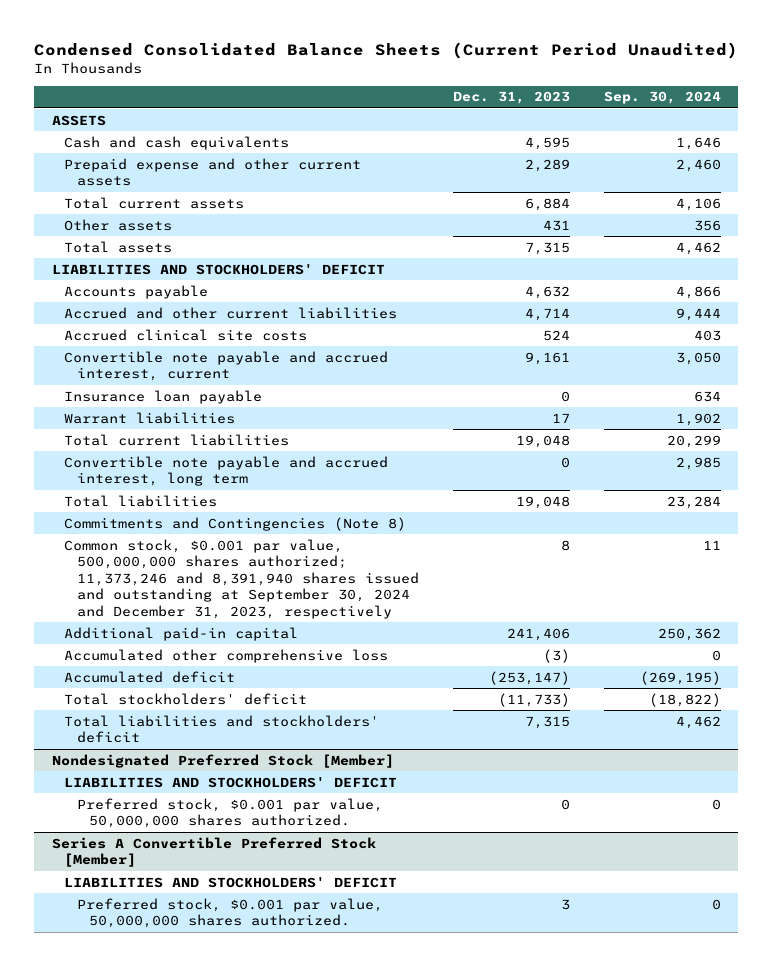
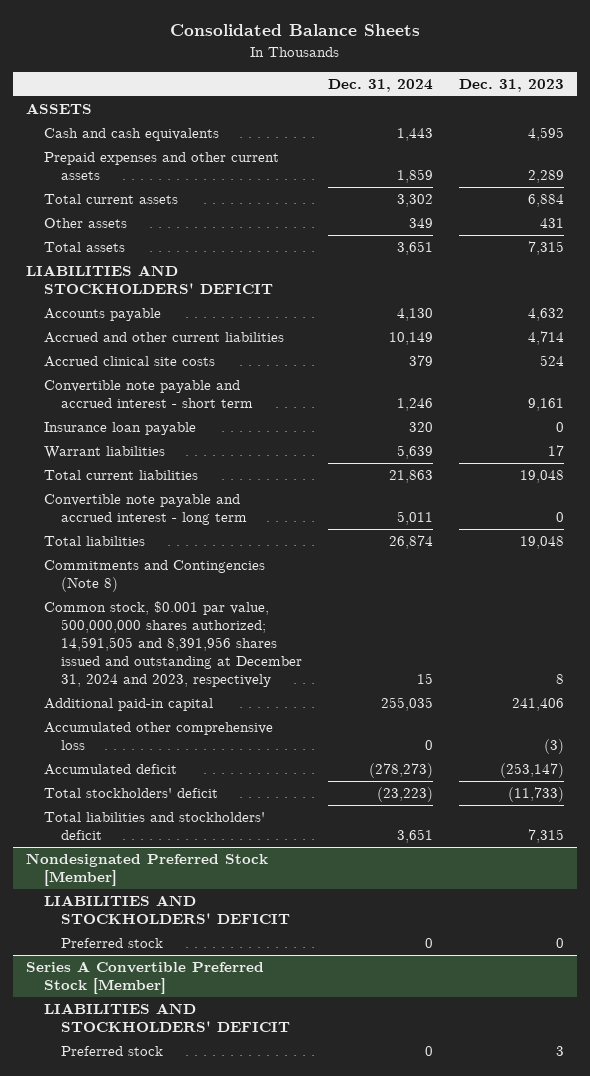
[34,41,739,59] Condensed Consolidated Balance Sheets (Current Period Unaudited) -> [170,24,421,37] Consolidated Balance Sheets
[604,91,722,105] Sep. 30, 2024 -> none
none -> [327,78,433,92] Dec. 31, 2024
[64,157,362,187] Prepaid expense and other current assets -> [43,152,279,181] Prepaid expenses and other current assets
[64,350,389,382] Convertible note payable and accrued interest, current -> [43,380,253,409] Convertible note payable and accrued interest - short term
[64,455,389,487] Convertible note payable and accrued interest, long term -> [43,494,247,526] Convertible note payable and accrued interest - long term
[64,538,419,619] Common stock, $0.001 par value, 500,000,000 shares authorized; 11,373,246 and 8,391,940 shares issued and outstanding at September 30, 2024 and December 31, 2023, respectively -> [43,601,302,688] Common stock, $0.001 par value, 500,000,000 shares authorized; 14,591,505 and 8,391,956 shares issued and outstanding at December 31, 2024 and 2023, respectively
[76,797,383,829] Preferred stock, $0.001 par value, 50,000,000 shares authorized. -> [60,938,163,949] Preferred stock
[76,897,383,929] Preferred stock, $0.001 par value, 50,000,000 shares authorized. -> [60,1046,163,1057] Preferred stock

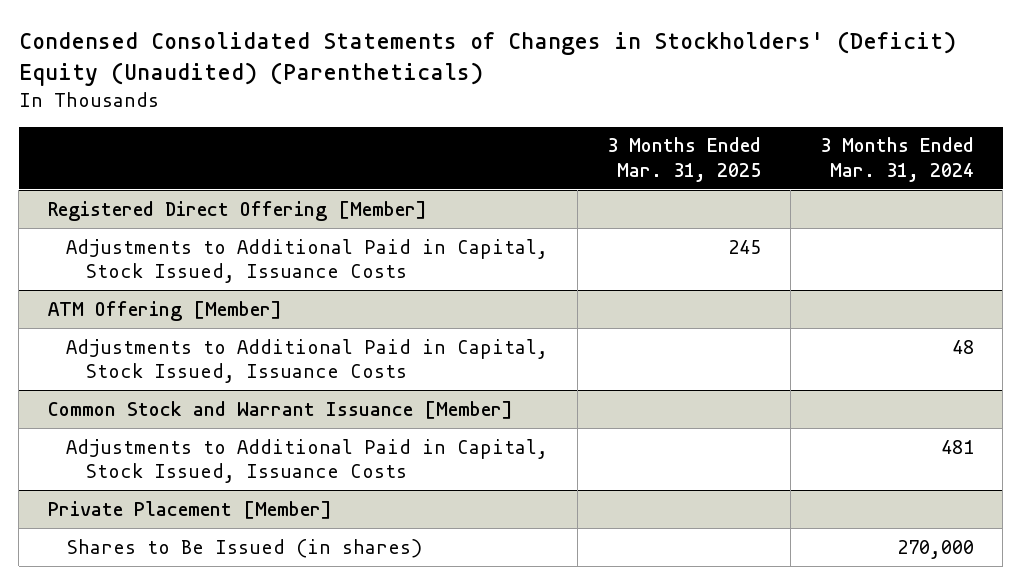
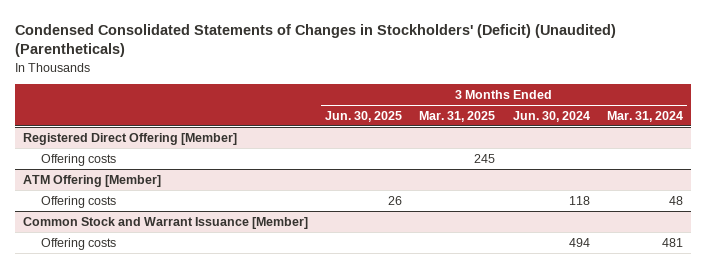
[18,31,956,87] Condensed Consolidated Statements of Changes in Stockholders' (Deficit) Equity (Unaudited) (Parentheticals) -> [14,23,616,58] Condensed Consolidated Statements of Changes in Stockholders' (Deficit) (Unaudited) (Parentheticals)
none -> [325,110,403,122] Jun. 30, 2025
none -> [512,110,590,122] Jun. 30, 2024
[66,238,549,284] Adjustments to Additional Paid in Capital, Stock Issued, Issuance Costs -> [40,153,116,166] Offering costs
[66,338,549,384] Adjustments to Additional Paid in Capital, Stock Issued, Issuance Costs -> [40,195,116,208] Offering costs
[48,500,333,519] Private Placement [Member] -> none
[66,538,423,558] Shares to Be Issued (in shares) -> none
[66,438,549,484] Adjustments to Additional Paid in Capital, Stock Issued, Issuance Costs -> [40,237,116,250] Offering costs

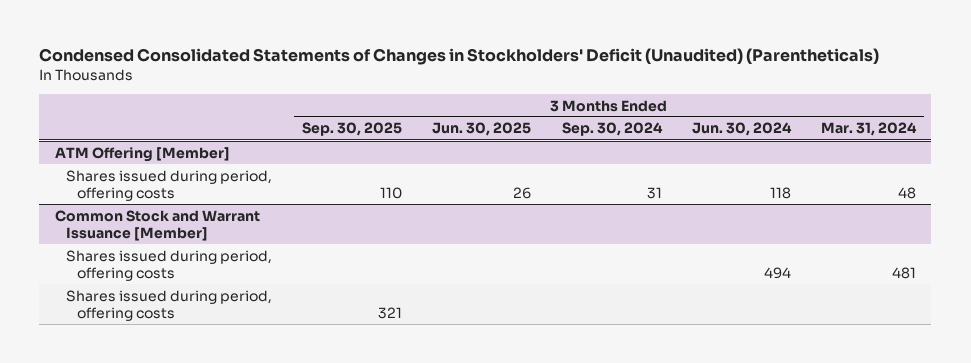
[14,23,616,58] Condensed Consolidated Statements of Changes in Stockholders' (Deficit) (Unaudited) (Parentheticals) -> [39,48,880,66] Condensed Consolidated Statements of Changes in Stockholders' Deficit (Unaudited) (Parentheticals)
[419,110,496,122] Mar. 31, 2025 -> none
none -> [302,122,403,137] Sep. 30, 2025
none -> [561,122,663,137] Sep. 30, 2024
[23,132,238,145] Registered Direct Offering [Member] -> none
[40,153,116,166] Offering costs -> none
[40,195,116,208] Offering costs -> [65,169,272,201] Shares issued during period, offering costs
[40,237,116,250] Offering costs -> [65,249,272,281] Shares issued during period, offering costs
none -> [65,289,272,321] Shares issued during period, offering costs

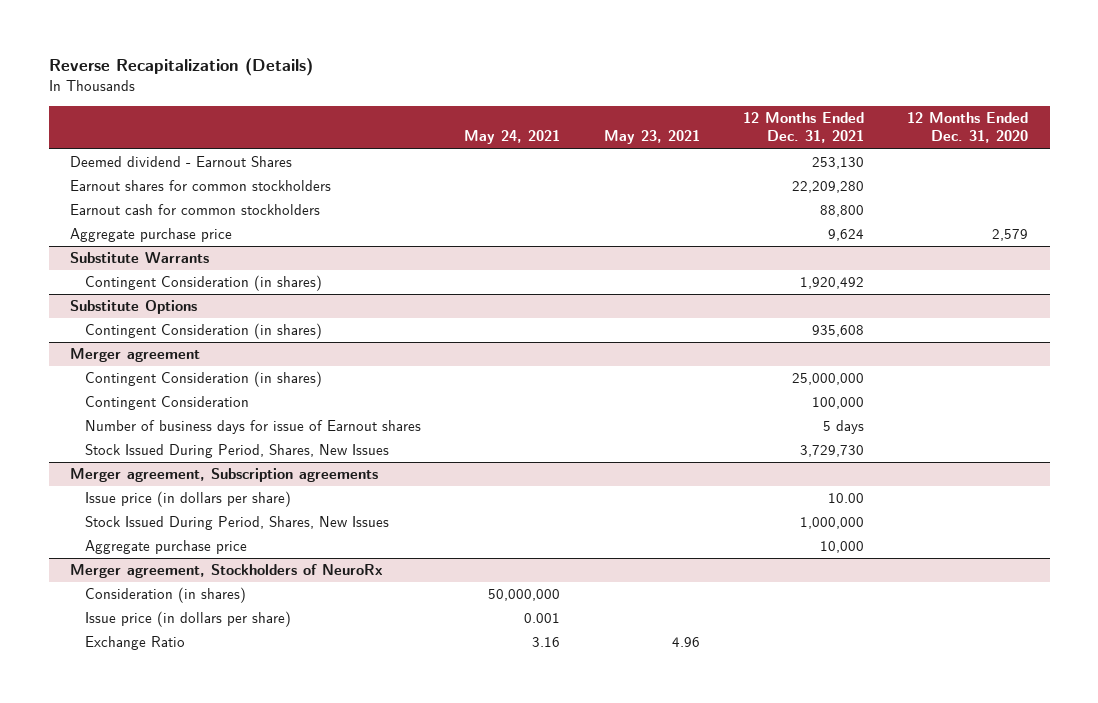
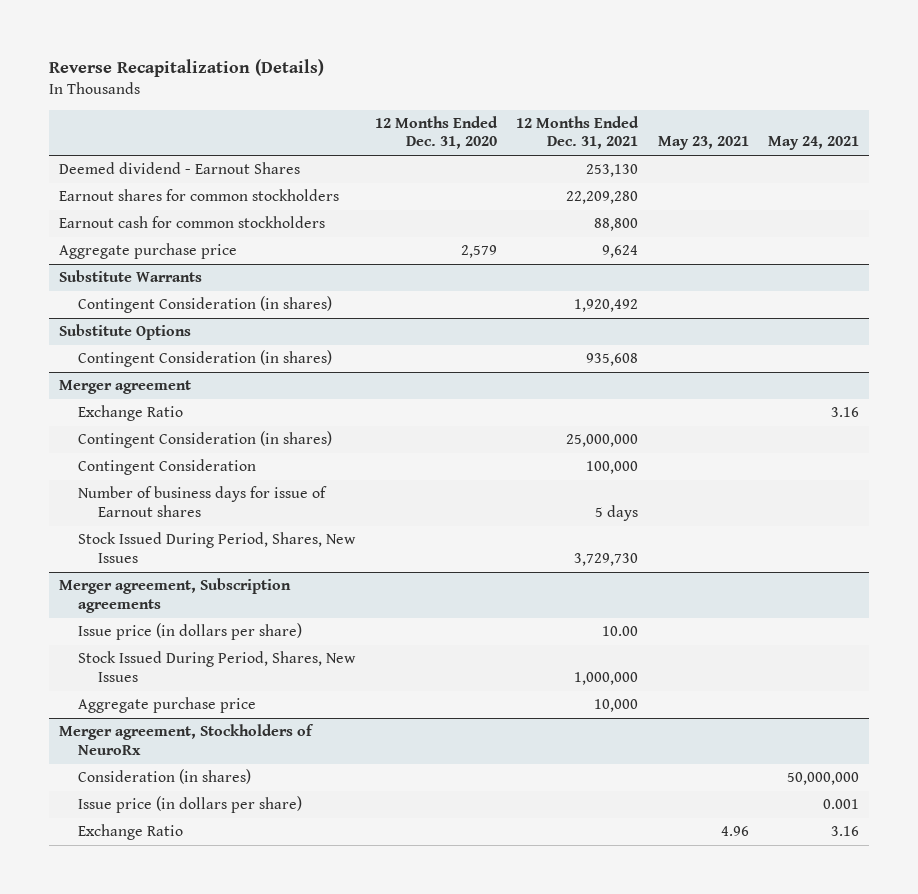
none -> [78,405,184,422] Exchange Ratio

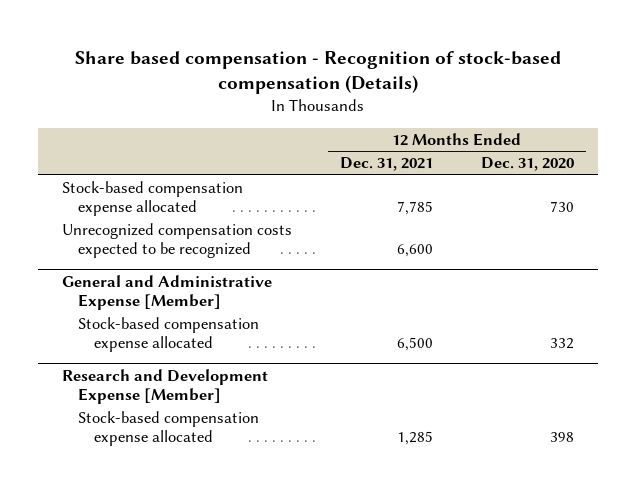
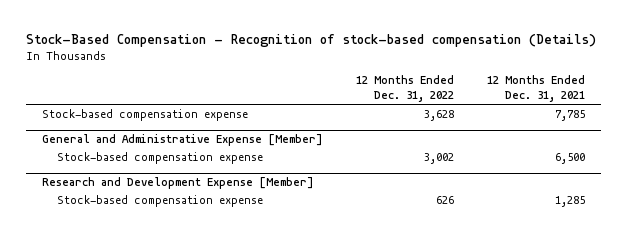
[74,50,561,95] Share based compensation - Recognition of stock-based compensation (Details) -> [25,34,596,48] Stock-Based Compensation - Recognition of stock-based compensation (Details)
[480,157,574,172] Dec. 31, 2020 -> none
none -> [355,75,454,103] 12 Months Ended Dec. 31, 2022
[61,223,292,259] Unrecognized compensation costs expected to be recognized -> none
[61,181,243,217] Stock-based compensation expense allocated -> [42,108,249,121] Stock-based compensation expense
[78,317,260,353] Stock-based compensation expense allocated -> [56,151,263,164] Stock-based compensation expense
[78,411,260,447] Stock-based compensation expense allocated -> [56,194,263,207] Stock-based compensation expense

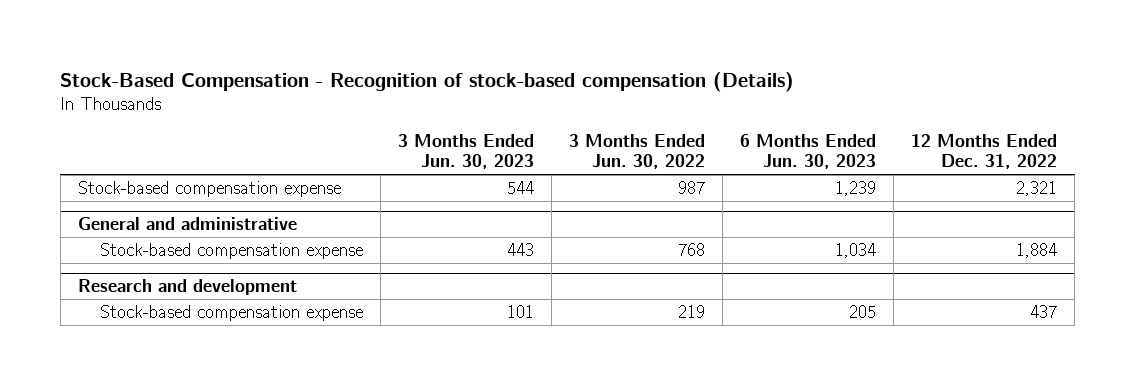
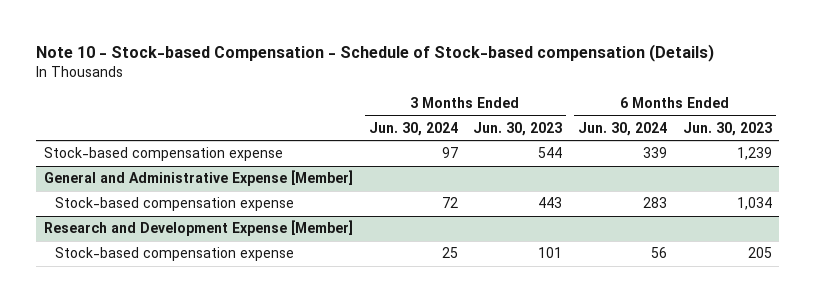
[60,72,795,93] Stock-Based Compensation - Recognition of stock-based compensation (Details) -> [36,43,715,62] Note 10 - Stock-based Compensation - Schedule of Stock-based compensation (Details)
[569,133,706,170] 3 Months Ended Jun. 30, 2022 -> none
[911,133,1058,170] 12 Months Ended Dec. 31, 2022 -> none
none -> [368,121,458,136] Jun. 30, 2024
none -> [577,121,667,136] Jun. 30, 2024
[77,217,297,231] General and administrative -> [43,170,353,187] General and Administrative Expense [Member]
[77,279,297,296] Research and development -> [43,220,353,237] Research and Development Expense [Member]

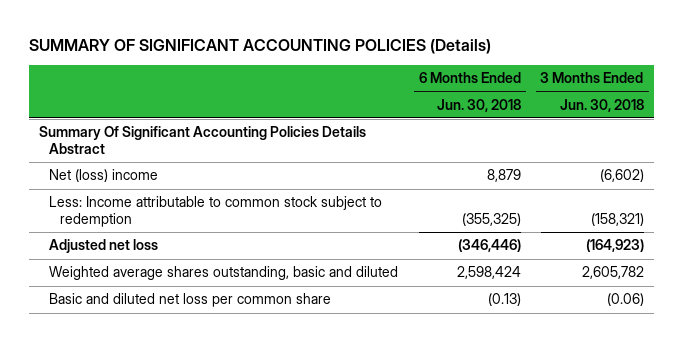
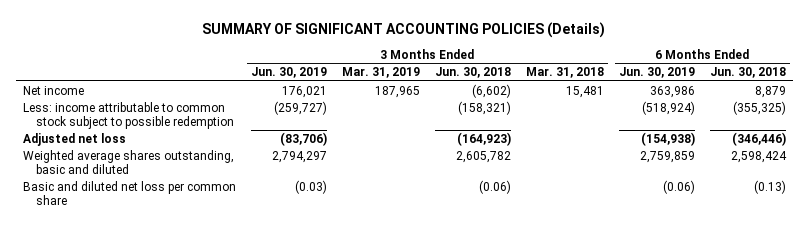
none -> [251,67,328,79] Jun. 30, 2019
none -> [342,67,421,79] Mar. 31, 2019
none -> [525,67,604,79] Mar. 31, 2018
none -> [618,67,695,79] Jun. 30, 2019
[38,126,366,154] Summary Of Significant Accounting Policies Details Abstract -> none
[49,169,159,183] Net (loss) income -> [23,85,85,95] Net income
[49,196,383,227] Less: Income attributable to common stock subject to redemption -> [23,101,235,129] Less: income attributable to common stock subject to possible redemption

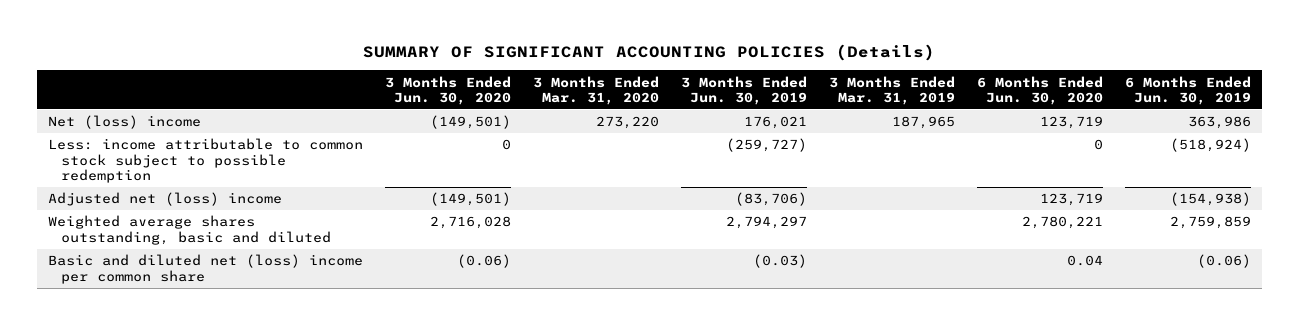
[434,67,511,79] Jun. 30, 2018 -> none
[525,67,604,79] Mar. 31, 2018 -> none
[709,67,786,79] Jun. 30, 2018 -> none
none -> [384,75,511,106] 3 Months Ended Jun. 30, 2020
none -> [532,75,659,106] 3 Months Ended Mar. 31, 2020
none -> [976,75,1103,106] 6 Months Ended Jun. 30, 2020
[23,85,85,95] Net income -> [47,115,201,130] Net (loss) income
[23,132,127,146] Adjusted net loss -> [47,192,282,207] Adjusted net (loss) income
[23,180,237,205] Basic and diluted net loss per common share -> [47,254,363,284] Basic and diluted net (loss) income per common share

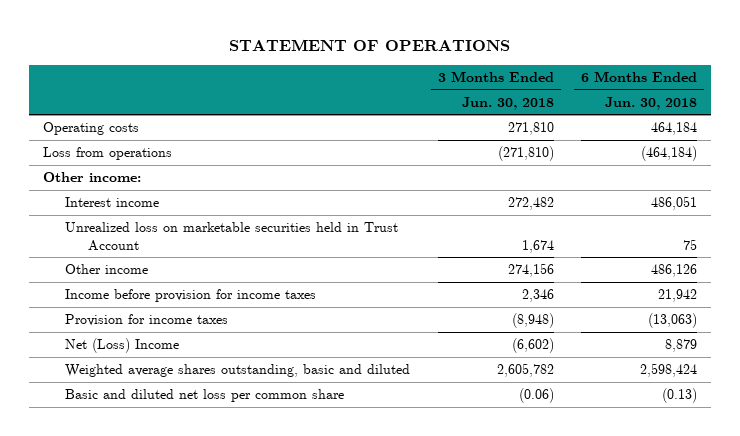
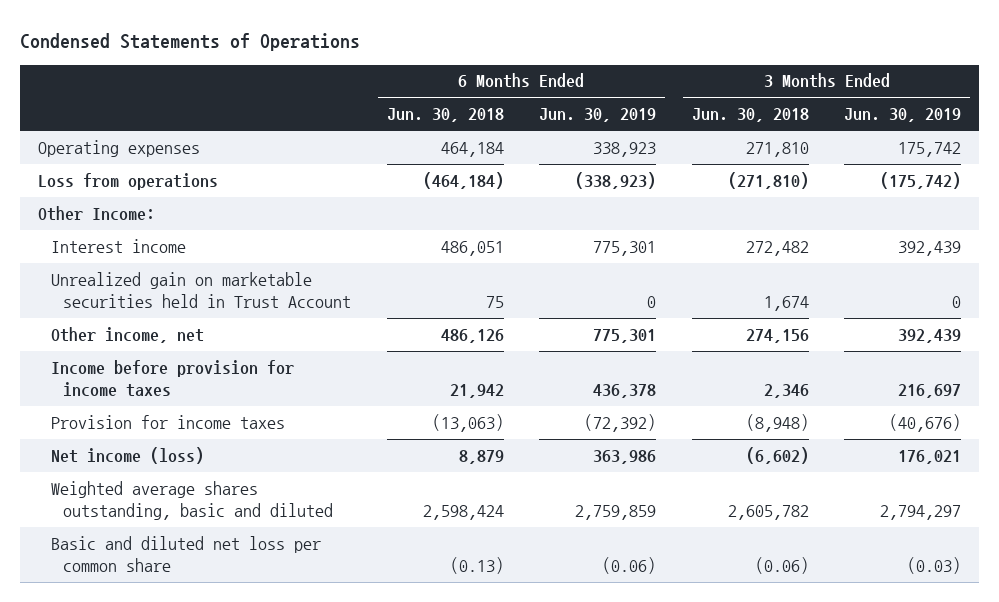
[228,38,510,51] STATEMENT OF OPERATIONS -> [20,33,361,52] Condensed Statements of Operations
none -> [539,108,657,123] Jun. 30, 2019
none -> [844,108,962,123] Jun. 30, 2019
[42,122,139,136] Operating costs -> [38,139,201,157] Operating expenses
[42,172,141,183] Other income: -> [38,205,156,221] Other Income:
[65,222,399,251] Unrealized loss on marketable securities held in Trust Account -> [50,271,351,308] Unrealized gain on marketable securities held in Trust Account
[65,264,149,275] Other income -> [50,326,204,343] Other income, net
[65,338,180,354] Net (Loss) Income -> [50,446,204,464] Net income (loss)

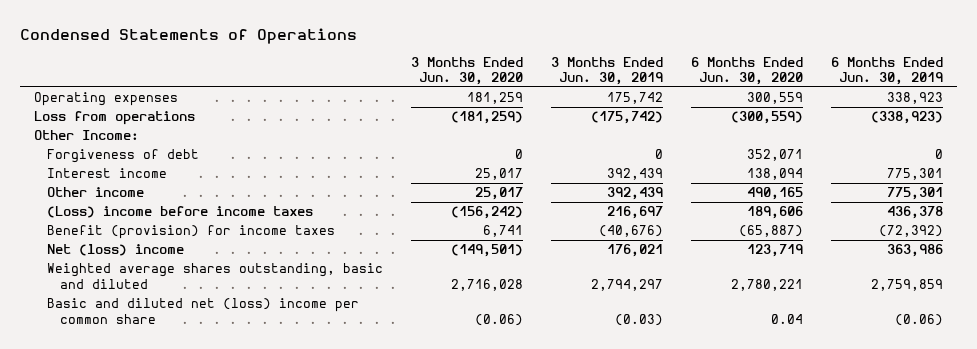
[386,108,504,123] Jun. 30, 2018 -> none
[691,108,809,123] Jun. 30, 2018 -> none
none -> [411,56,524,86] 3 Months Ended Jun. 30, 2020
none -> [691,56,804,86] 6 Months Ended Jun. 30, 2020
none -> [47,149,200,164] Forgiveness of debt
[50,271,351,308] Unrealized gain on marketable securities held in Trust Account -> none
[50,326,204,343] Other income, net -> [47,187,145,198] Other income
[50,359,294,397] Income before provision for income taxes -> [47,206,314,219] (Loss) income before income taxes
[50,414,285,429] Provision for income taxes -> [47,225,336,240] Benefit (provision) for income taxes
[50,446,204,464] Net income (loss) -> [47,244,185,257] Net (loss) income
[50,535,321,572] Basic and diluted net loss per common share -> [47,298,360,324] Basic and diluted net (loss) income per common share

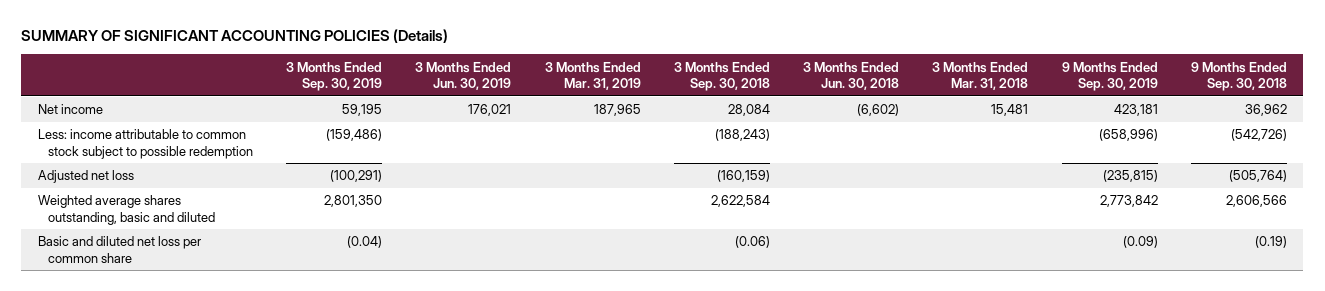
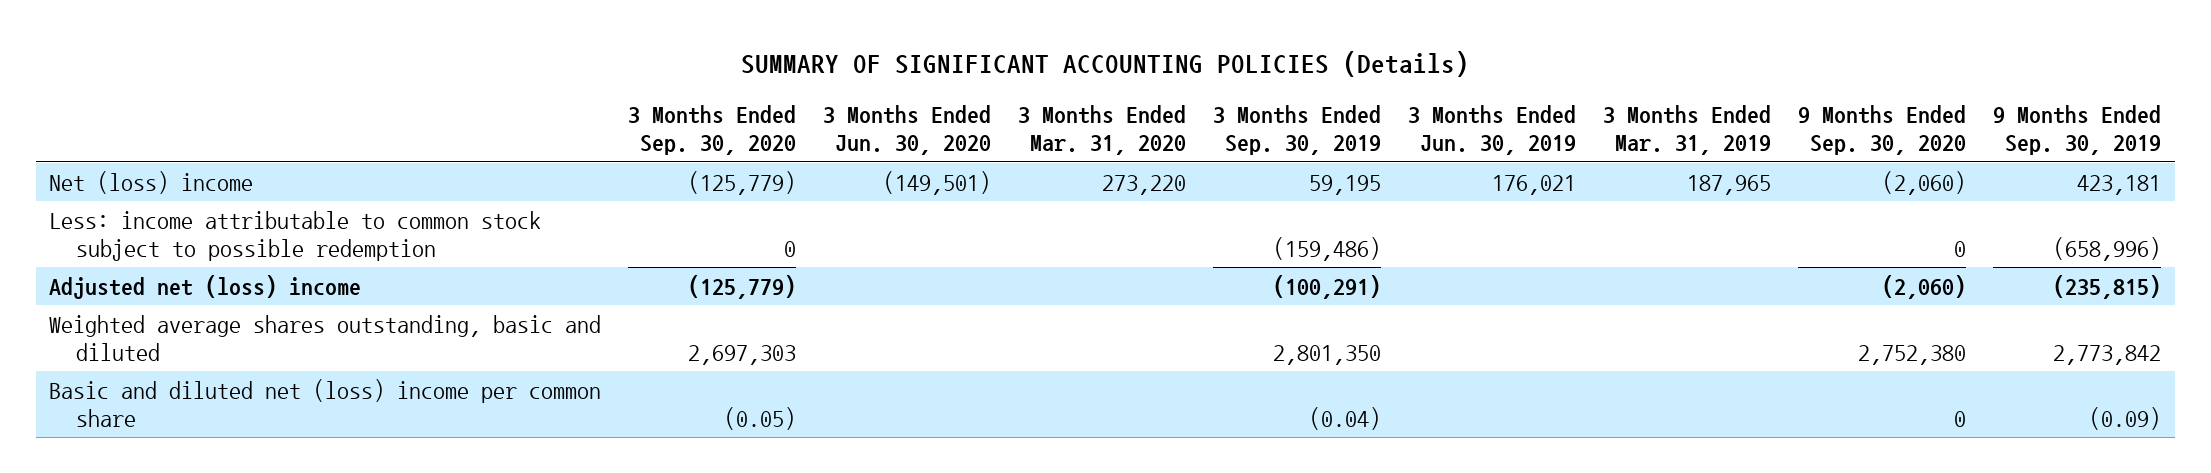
[673,61,770,91] 3 Months Ended Sep. 30, 2018 -> none
[803,61,900,90] 3 Months Ended Jun. 30, 2018 -> none
[932,61,1029,90] 3 Months Ended Mar. 31, 2018 -> none
[1190,61,1287,91] 9 Months Ended Sep. 30, 2018 -> none
none -> [628,104,797,155] 3 Months Ended Sep. 30, 2020
none -> [823,104,992,155] 3 Months Ended Jun. 30, 2020
none -> [1018,104,1187,155] 3 Months Ended Mar. 31, 2020
none -> [1798,104,1967,155] 9 Months Ended Sep. 30, 2020
[37,104,103,115] Net income -> [49,170,254,194] Net (loss) income
[37,170,134,184] Adjusted net loss -> [49,274,362,299] Adjusted net (loss) income
[37,236,201,263] Basic and diluted net loss per common share -> [49,378,602,427] Basic and diluted net (loss) income per common share

